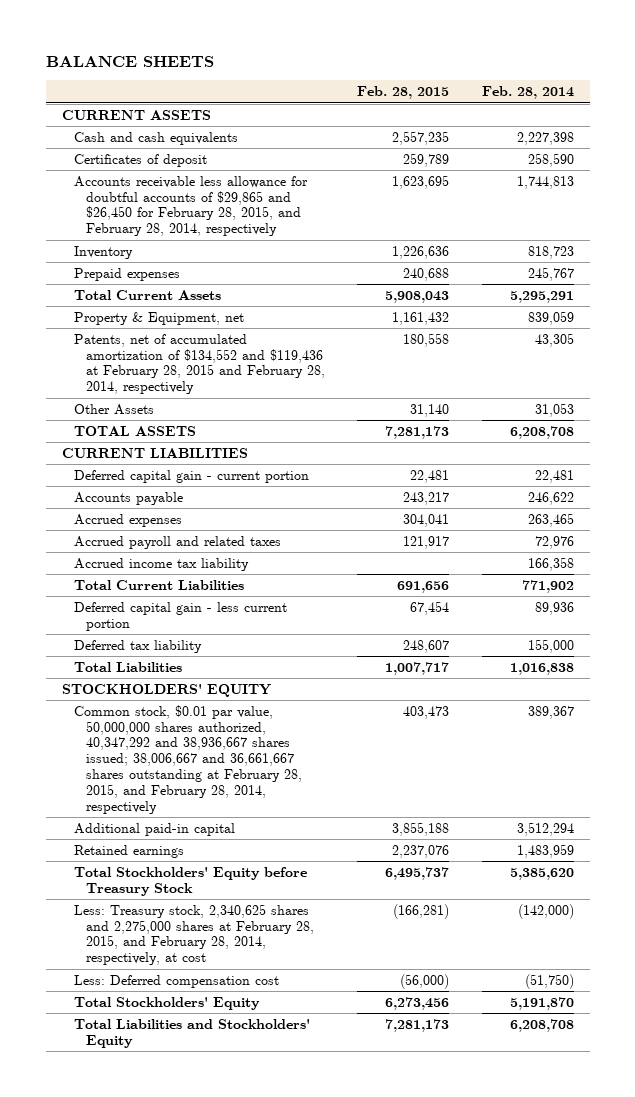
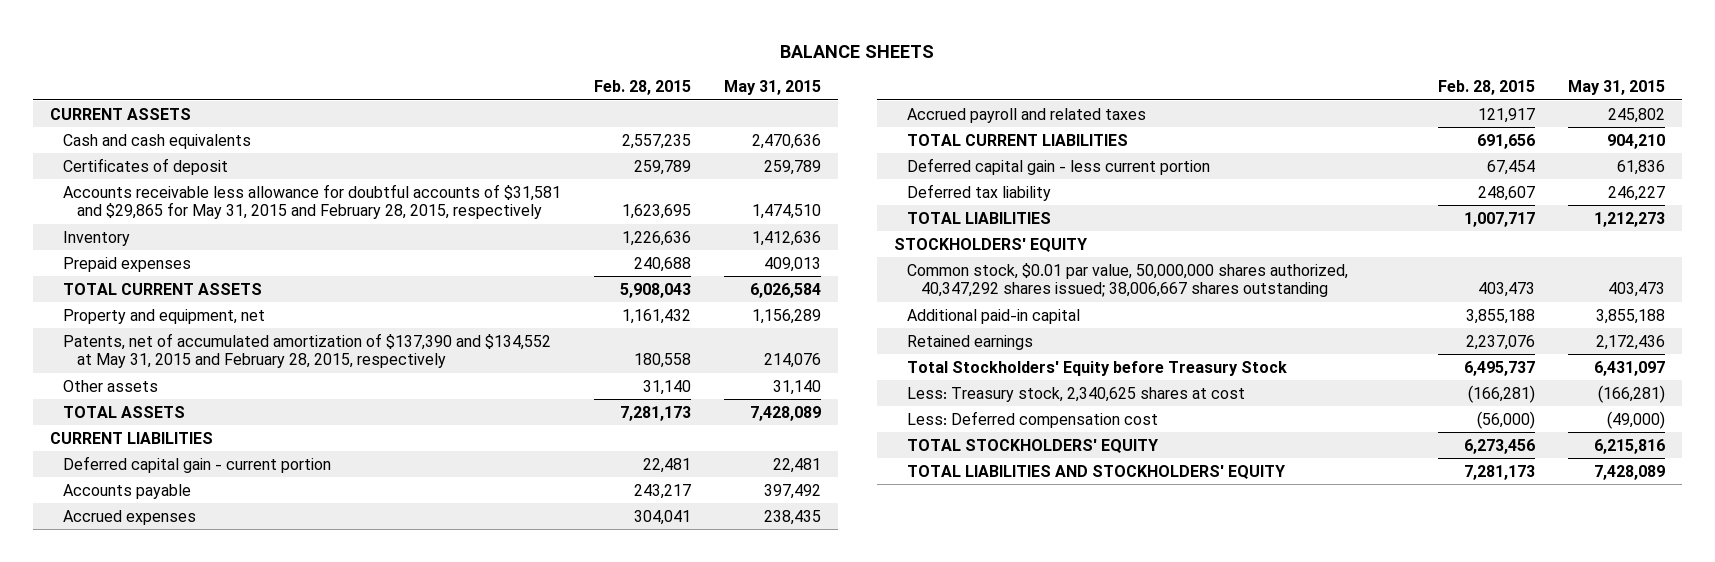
[481,86,574,100] Feb. 28, 2014 -> none
none -> [724,80,822,96] May 31, 2015
[73,175,308,237] Accounts receivable less allowance for doubtful accounts of $29,865 and $26,450 for February 28, 2015, and February 28, 2014, respectively -> [63,183,562,220] Accounts receivable less allowance for doubtful accounts of $31,581 and $29,865 for May 31, 2015 and February 28, 2015, respectively
[73,289,221,300] Total Current Assets -> [63,282,263,295] TOTAL CURRENT ASSETS
[73,311,244,325] Property & Equipment, net -> [63,308,266,324] Property and equipment, net
[73,333,326,395] Patents, net of accumulated amortization of $134,552 and $119,436 at February 28, 2015 and February 28, 2014, respectively -> [63,332,552,369] Patents, net of accumulated amortization of $137,390 and $134,552 at May 31, 2015 and February 28, 2015, respectively
[73,403,154,415] Other Assets -> [63,379,159,392] Other assets
[73,557,249,571] Accrued income tax liability -> none
[73,579,244,590] Total Current Liabilities -> [907,133,1129,146] TOTAL CURRENT LIABILITIES
[73,661,182,672] Total Liabilities -> [907,211,1052,224] TOTAL LIABILITIES
[73,704,303,814] Common stock, $0.01 par value, 50,000,000 shares authorized, 40,347,292 and 38,936,667 shares issued; 38,006,667 and 36,661,667 shares outstanding at February 28, 2015, and February 28, 2014, respectively -> [907,262,1349,298] Common stock, $0.01 par value, 50,000,000 shares authorized, 40,347,292 shares issued; 38,006,667 shares outstanding
[73,903,315,966] Less: Treasury stock, 2,340,625 shares and 2,275,000 shares at February 28, 2015, and February 28, 2014, respectively, at cost -> [907,386,1246,402] Less: Treasury stock, 2,340,625 shares at cost
[73,996,260,1010] Total Stockholders' Equity -> [907,438,1159,453] TOTAL STOCKHOLDERS' EQUITY
[73,1018,310,1048] Total Liabilities and Stockholders' Equity -> [907,464,1286,479] TOTAL LIABILITIES AND STOCKHOLDERS' EQUITY

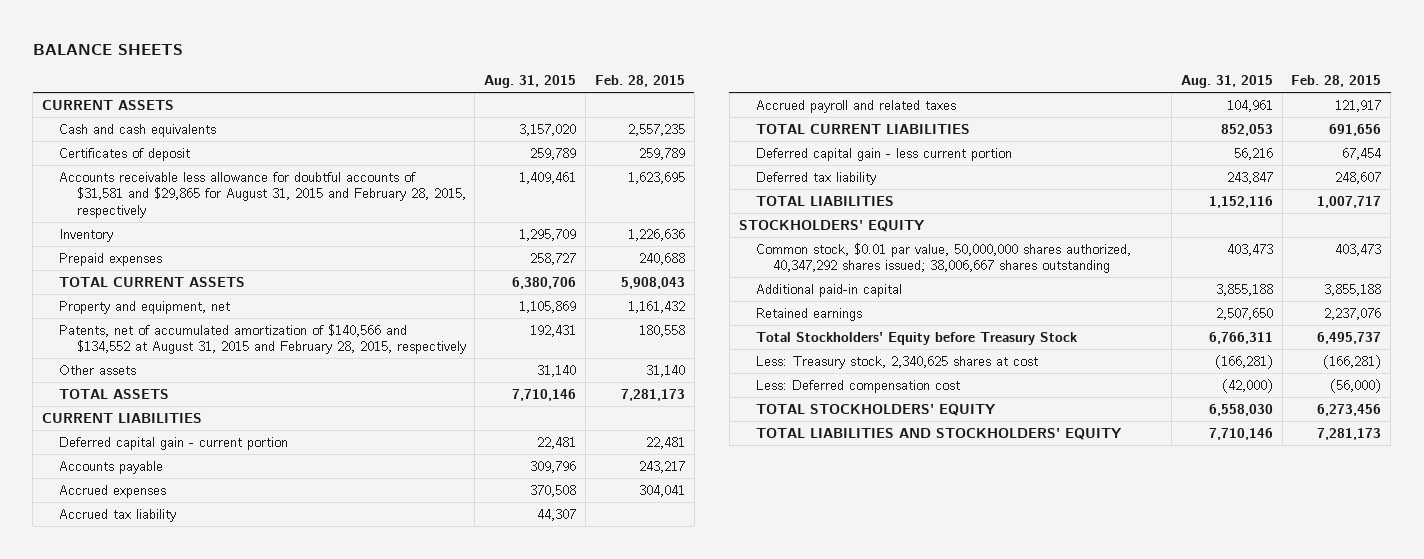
[724,80,822,96] May 31, 2015 -> none
none -> [484,75,577,89] Aug. 31, 2015
[63,183,562,220] Accounts receivable less allowance for doubtful accounts of $31,581 and $29,865 for May 31, 2015 and February 28, 2015, respectively -> [59,171,466,218] Accounts receivable less allowance for doubtful accounts of $31,581 and $29,865 for August 31, 2015 and February 28, 2015, respectively
[63,332,552,369] Patents, net of accumulated amortization of $137,390 and $134,552 at May 31, 2015 and February 28, 2015, respectively -> [59,323,466,355] Patents, net of accumulated amortization of $140,566 and $134,552 at August 31, 2015 and February 28, 2015, respectively
none -> [59,508,177,522] Accrued tax liability

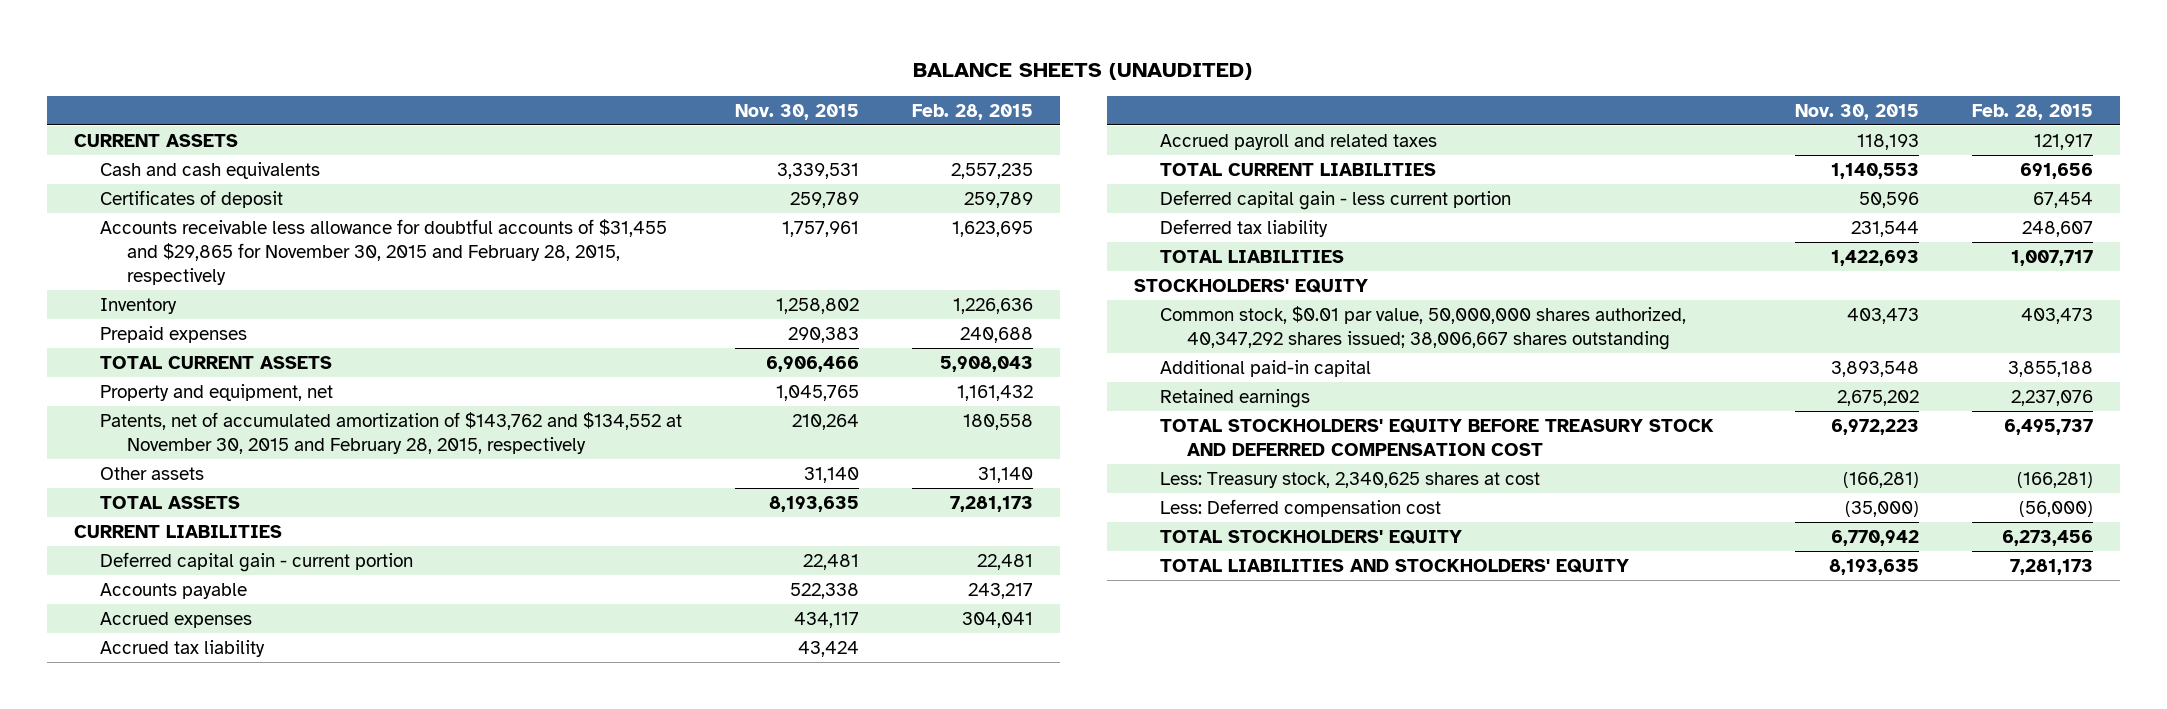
[32,43,183,55] BALANCE SHEETS -> [913,62,1253,80] BALANCE SHEETS (UNAUDITED)
[484,75,577,89] Aug. 31, 2015 -> none
none -> [735,103,860,120] Nov. 30, 2015
[59,171,466,218] Accounts receivable less allowance for doubtful accounts of $31,581 and $29,865 for August 31, 2015 and February 28, 2015, respectively -> [100,218,668,285] Accounts receivable less allowance for doubtful accounts of $31,455 and $29,865 for November 30, 2015 and February 28, 2015, respectively
[59,323,466,355] Patents, net of accumulated amortization of $140,566 and $134,552 at August 31, 2015 and February 28, 2015, respectively -> [100,411,683,454] Patents, net of accumulated amortization of $143,762 and $134,552 at November 30, 2015 and February 28, 2015, respectively
[755,331,1078,345] Total Stockholders' Equity before Treasury Stock -> [1160,418,1715,456] TOTAL STOCKHOLDERS' EQUITY BEFORE TREASURY STOCK AND DEFERRED COMPENSATION COST

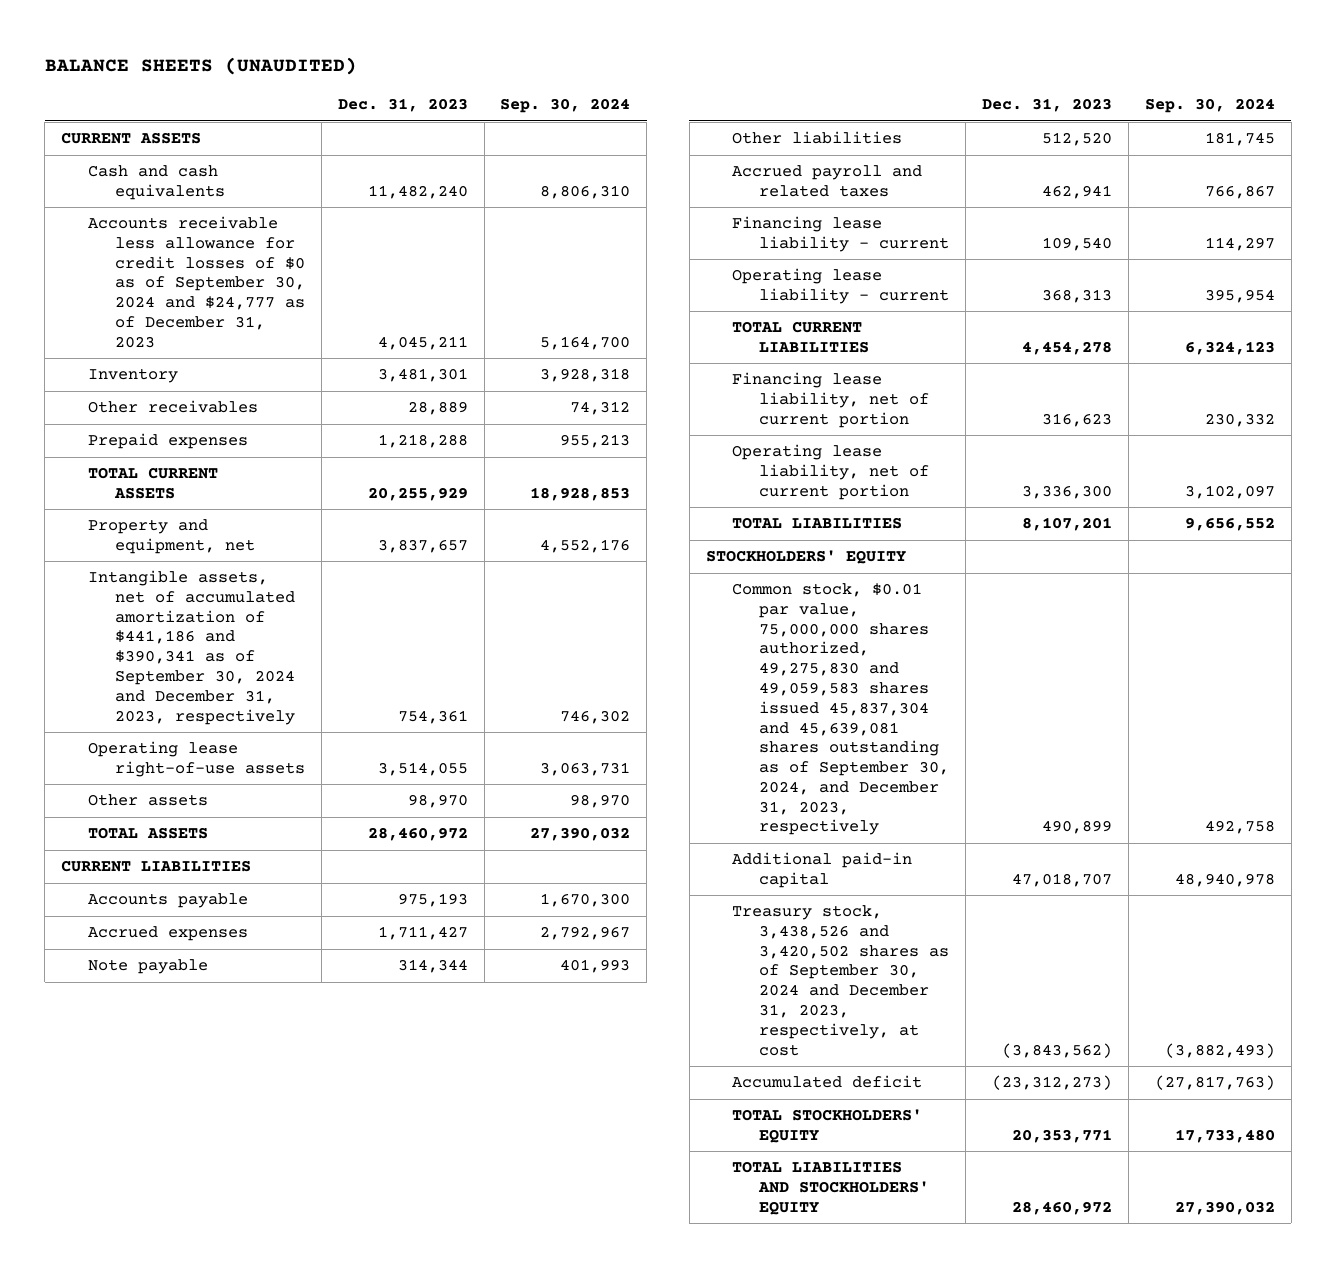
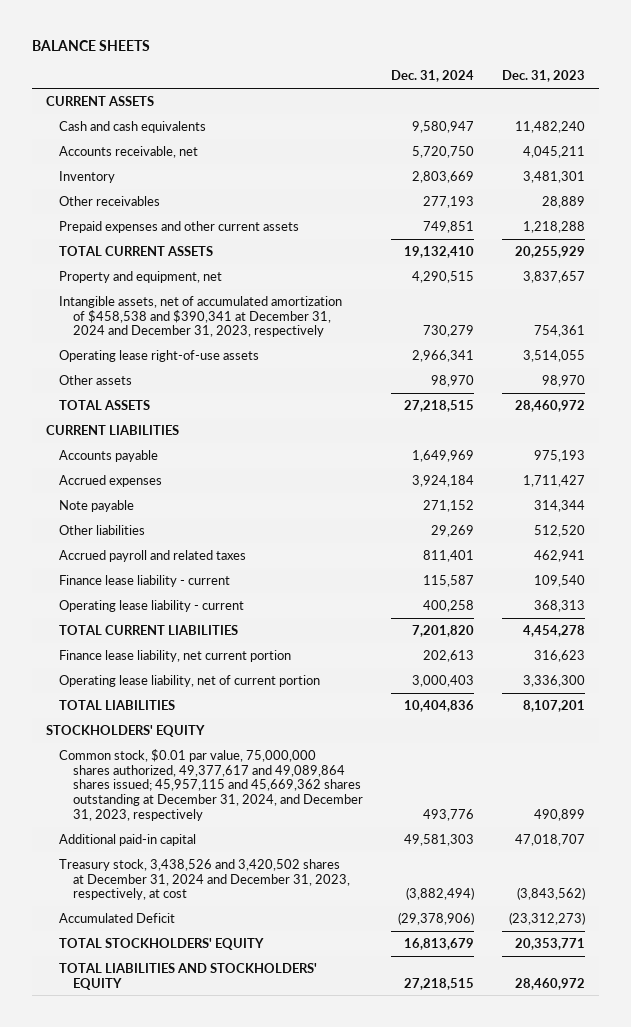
[44,57,357,76] BALANCE SHEETS (UNAUDITED) -> [32,40,151,52] BALANCE SHEETS
[500,98,631,114] Sep. 30, 2024 -> none
none -> [390,70,474,83] Dec. 31, 2024
[88,216,305,348] Accounts receivable less allowance for credit losses of $0 as of September 30, 2024 and $24,777 as of December 31, 2023 -> [59,145,199,158] Accounts receivable, net
[88,433,249,450] Prepaid expenses -> [59,220,300,233] Prepaid expenses and other current assets
[88,570,295,725] Intangible assets, net of accumulated amortization of $441,186 and $390,341 as of September 30, 2024 and December 31, 2023, respectively -> [59,295,343,338] Intangible assets, net of accumulated amortization of $458,538 and $390,341 at December 31, 2024 and December 31, 2023, respectively
[732,216,950,252] Financing lease liability - current -> [59,574,231,587] Finance lease liability - current
[732,372,930,428] Financing lease liability, net of current portion -> [59,649,292,662] Finance lease liability, net current portion
[732,583,950,836] Common stock, $0.01 par value, 75,000,000 shares authorized, 49,275,830 and 49,059,583 shares issued 45,837,304 and 45,639,081 shares outstanding as of September 30, 2024, and December 31, 2023, respectively -> [59,748,363,821] Common stock, $0.01 par value, 75,000,000 shares authorized, 49,377,617 and 49,089,864 shares issued; 45,957,115 and 45,669,362 shares outstanding at December 31, 2024, and December 31, 2023, respectively
[732,905,950,1056] Treasury stock, 3,438,526 and 3,420,502 shares as of September 30, 2024 and December 31, 2023, respectively, at cost -> [59,858,350,901] Treasury stock, 3,438,526 and 3,420,502 shares at December 31, 2024 and December 31, 2023, respectively, at cost
[732,1075,923,1089] Accumulated deficit -> [59,912,176,923] Accumulated Deficit

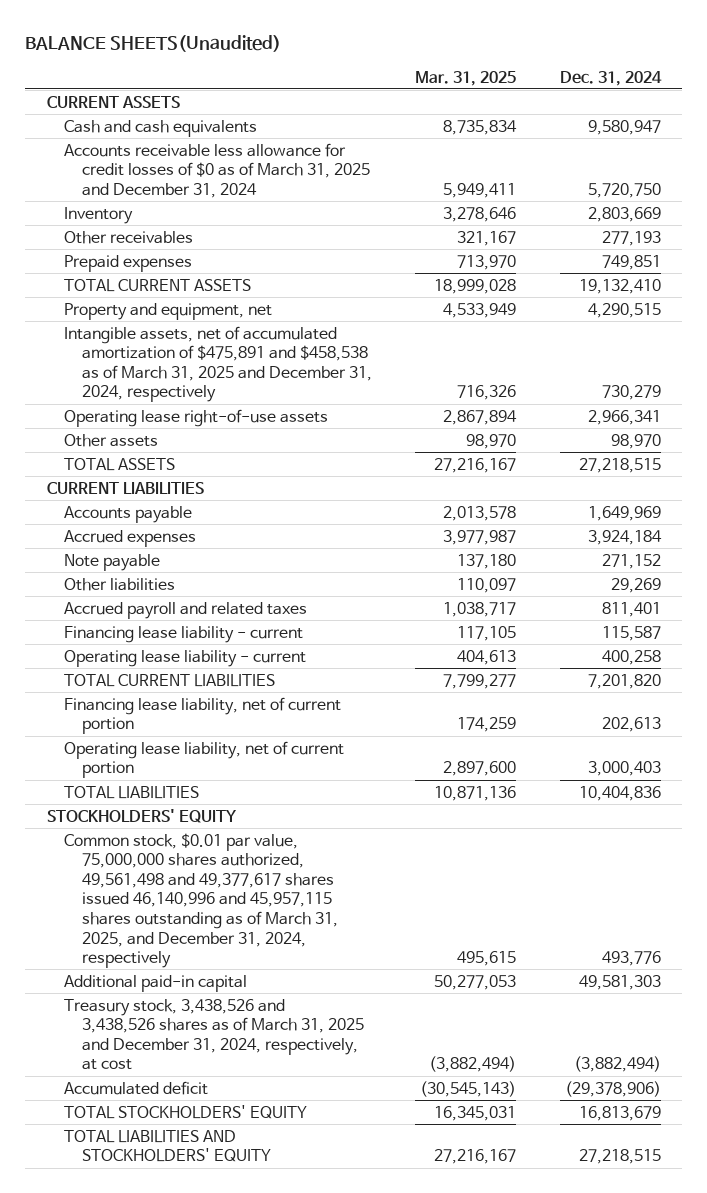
[32,40,151,52] BALANCE SHEETS -> [24,35,281,53] BALANCE SHEETS(Unaudited)
[501,70,585,83] Dec. 31, 2023 -> none
none -> [415,70,517,86] Mar. 31, 2025
[59,145,199,158] Accounts receivable, net -> [64,142,370,198] Accounts receivable less allowance for credit losses of $0 as of March 31, 2025 and December 31, 2024
[59,220,300,233] Prepaid expenses and other current assets -> [64,254,193,272] Prepaid expenses
[59,295,343,338] Intangible assets, net of accumulated amortization of $458,538 and $390,341 at December 31, 2024 and December 31, 2023, respectively -> [64,325,372,403] Intangible assets, net of accumulated amortization of $475,891 and $458,538 as of March 31, 2025 and December 31, 2024, respectively
[59,574,231,587] Finance lease liability - current -> [64,625,304,643] Financing lease liability - current
[59,649,292,662] Finance lease liability, net current portion -> [64,696,342,735] Financing lease liability, net of current portion
[59,748,363,821] Common stock, $0.01 par value, 75,000,000 shares authorized, 49,377,617 and 49,089,864 shares issued; 45,957,115 and 45,669,362 shares outstanding at December 31, 2024, and December 31, 2023, respectively -> [64,832,338,969] Common stock, $0.01 par value, 75,000,000 shares authorized, 49,561,498 and 49,377,617 shares issued 46,140,996 and 45,957,115 shares outstanding as of March 31, 2025, and December 31, 2024, respectively
[59,858,350,901] Treasury stock, 3,438,526 and 3,420,502 shares at December 31, 2024 and December 31, 2023, respectively, at cost -> [64,998,364,1071] Treasury stock, 3,438,526 and 3,438,526 shares as of March 31, 2025 and December 31, 2024, respectively, at cost
[59,912,176,923] Accumulated Deficit -> [64,1080,209,1095] Accumulated deficit

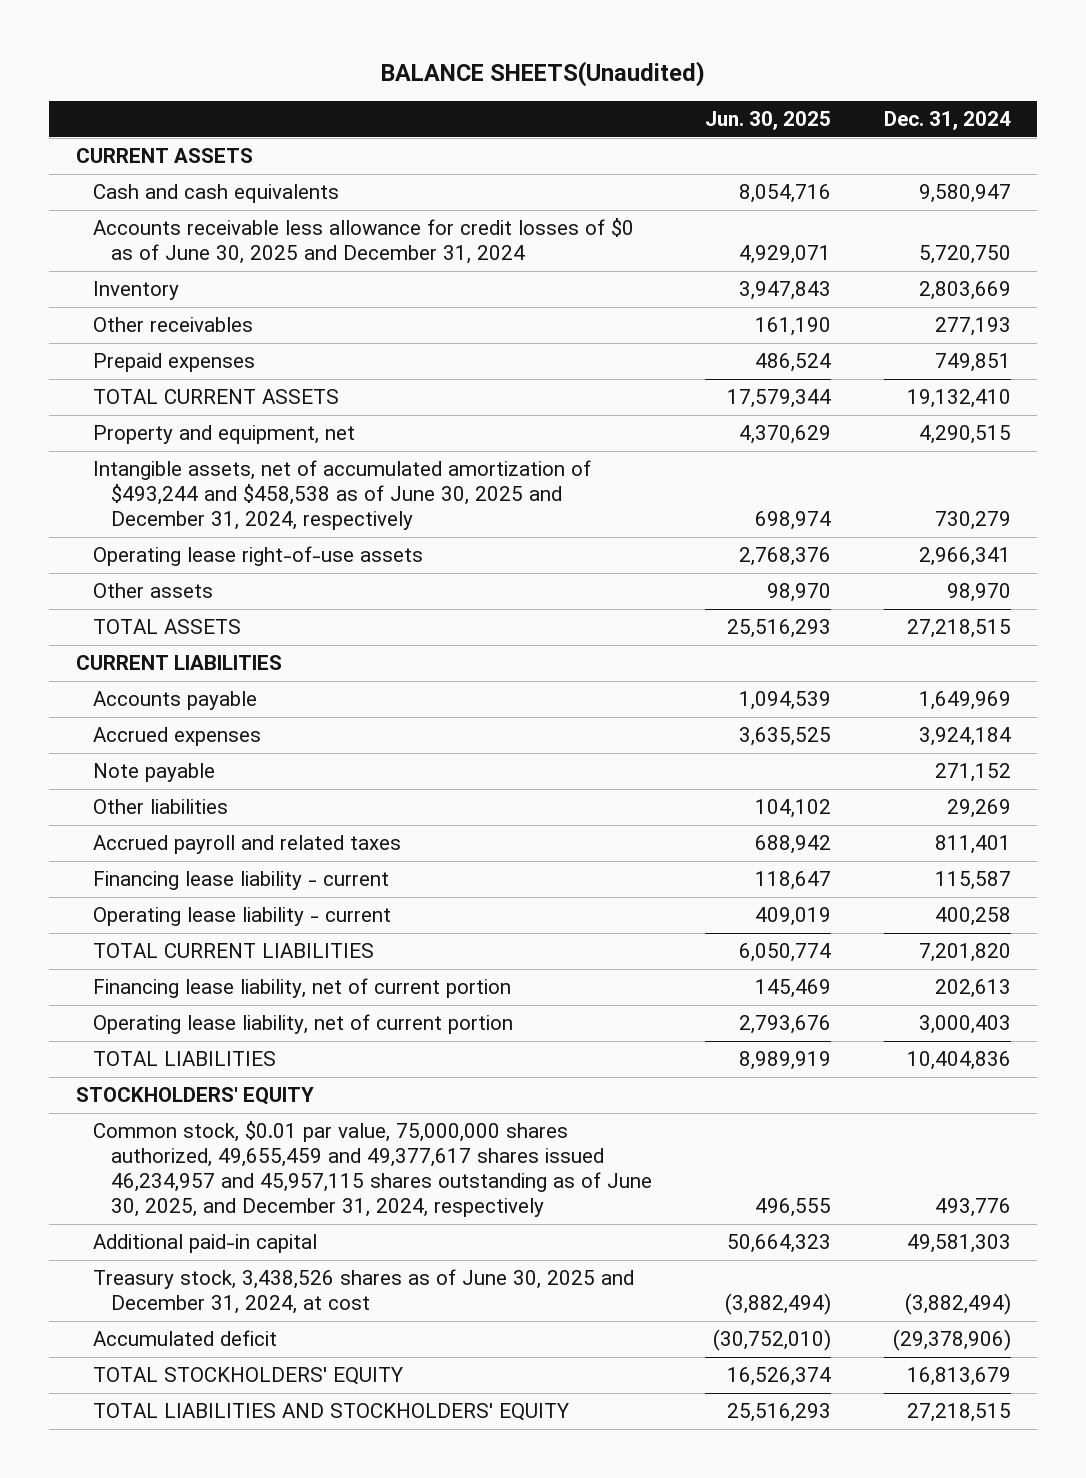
[415,70,517,86] Mar. 31, 2025 -> none
none -> [704,111,831,131] Jun. 30, 2025
[64,142,370,198] Accounts receivable less allowance for credit losses of $0 as of March 31, 2025 and December 31, 2024 -> [93,218,635,265] Accounts receivable less allowance for credit losses of $0 as of June 30, 2025 and December 31, 2024
[64,325,372,403] Intangible assets, net of accumulated amortization of $475,891 and $458,538 as of March 31, 2025 and December 31, 2024, respectively -> [93,460,592,531] Intangible assets, net of accumulated amortization of $493,244 and $458,538 as of June 30, 2025 and December 31, 2024, respectively
[64,832,338,969] Common stock, $0.01 par value, 75,000,000 shares authorized, 49,561,498 and 49,377,617 shares issued 46,140,996 and 45,957,115 shares outstanding as of March 31, 2025, and December 31, 2024, respectively -> [93,1121,652,1218] Common stock, $0.01 par value, 75,000,000 shares authorized, 49,655,459 and 49,377,617 shares issued 46,234,957 and 45,957,115 shares outstanding as of June 30, 2025, and December 31, 2024, respectively
[64,998,364,1071] Treasury stock, 3,438,526 and 3,438,526 shares as of March 31, 2025 and December 31, 2024, respectively, at cost -> [93,1269,635,1315] Treasury stock, 3,438,526 shares as of June 30, 2025 and December 31, 2024, at cost

